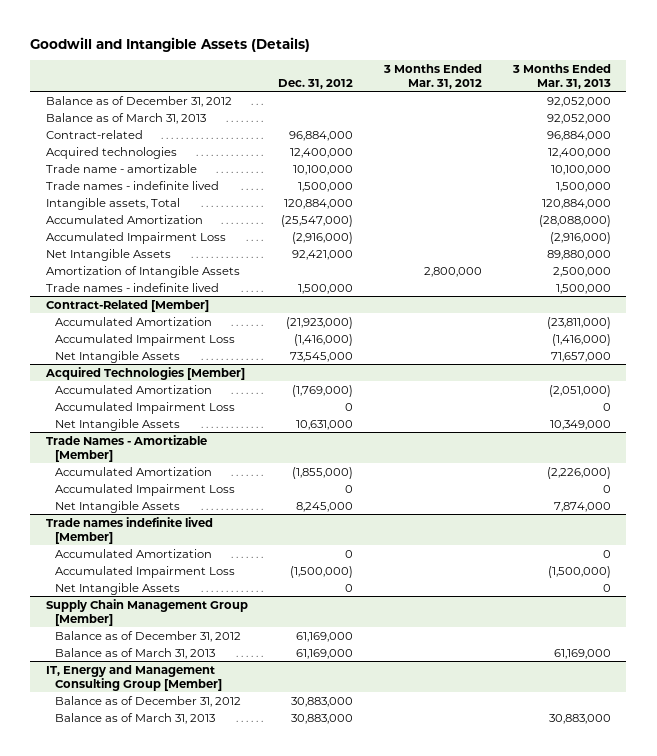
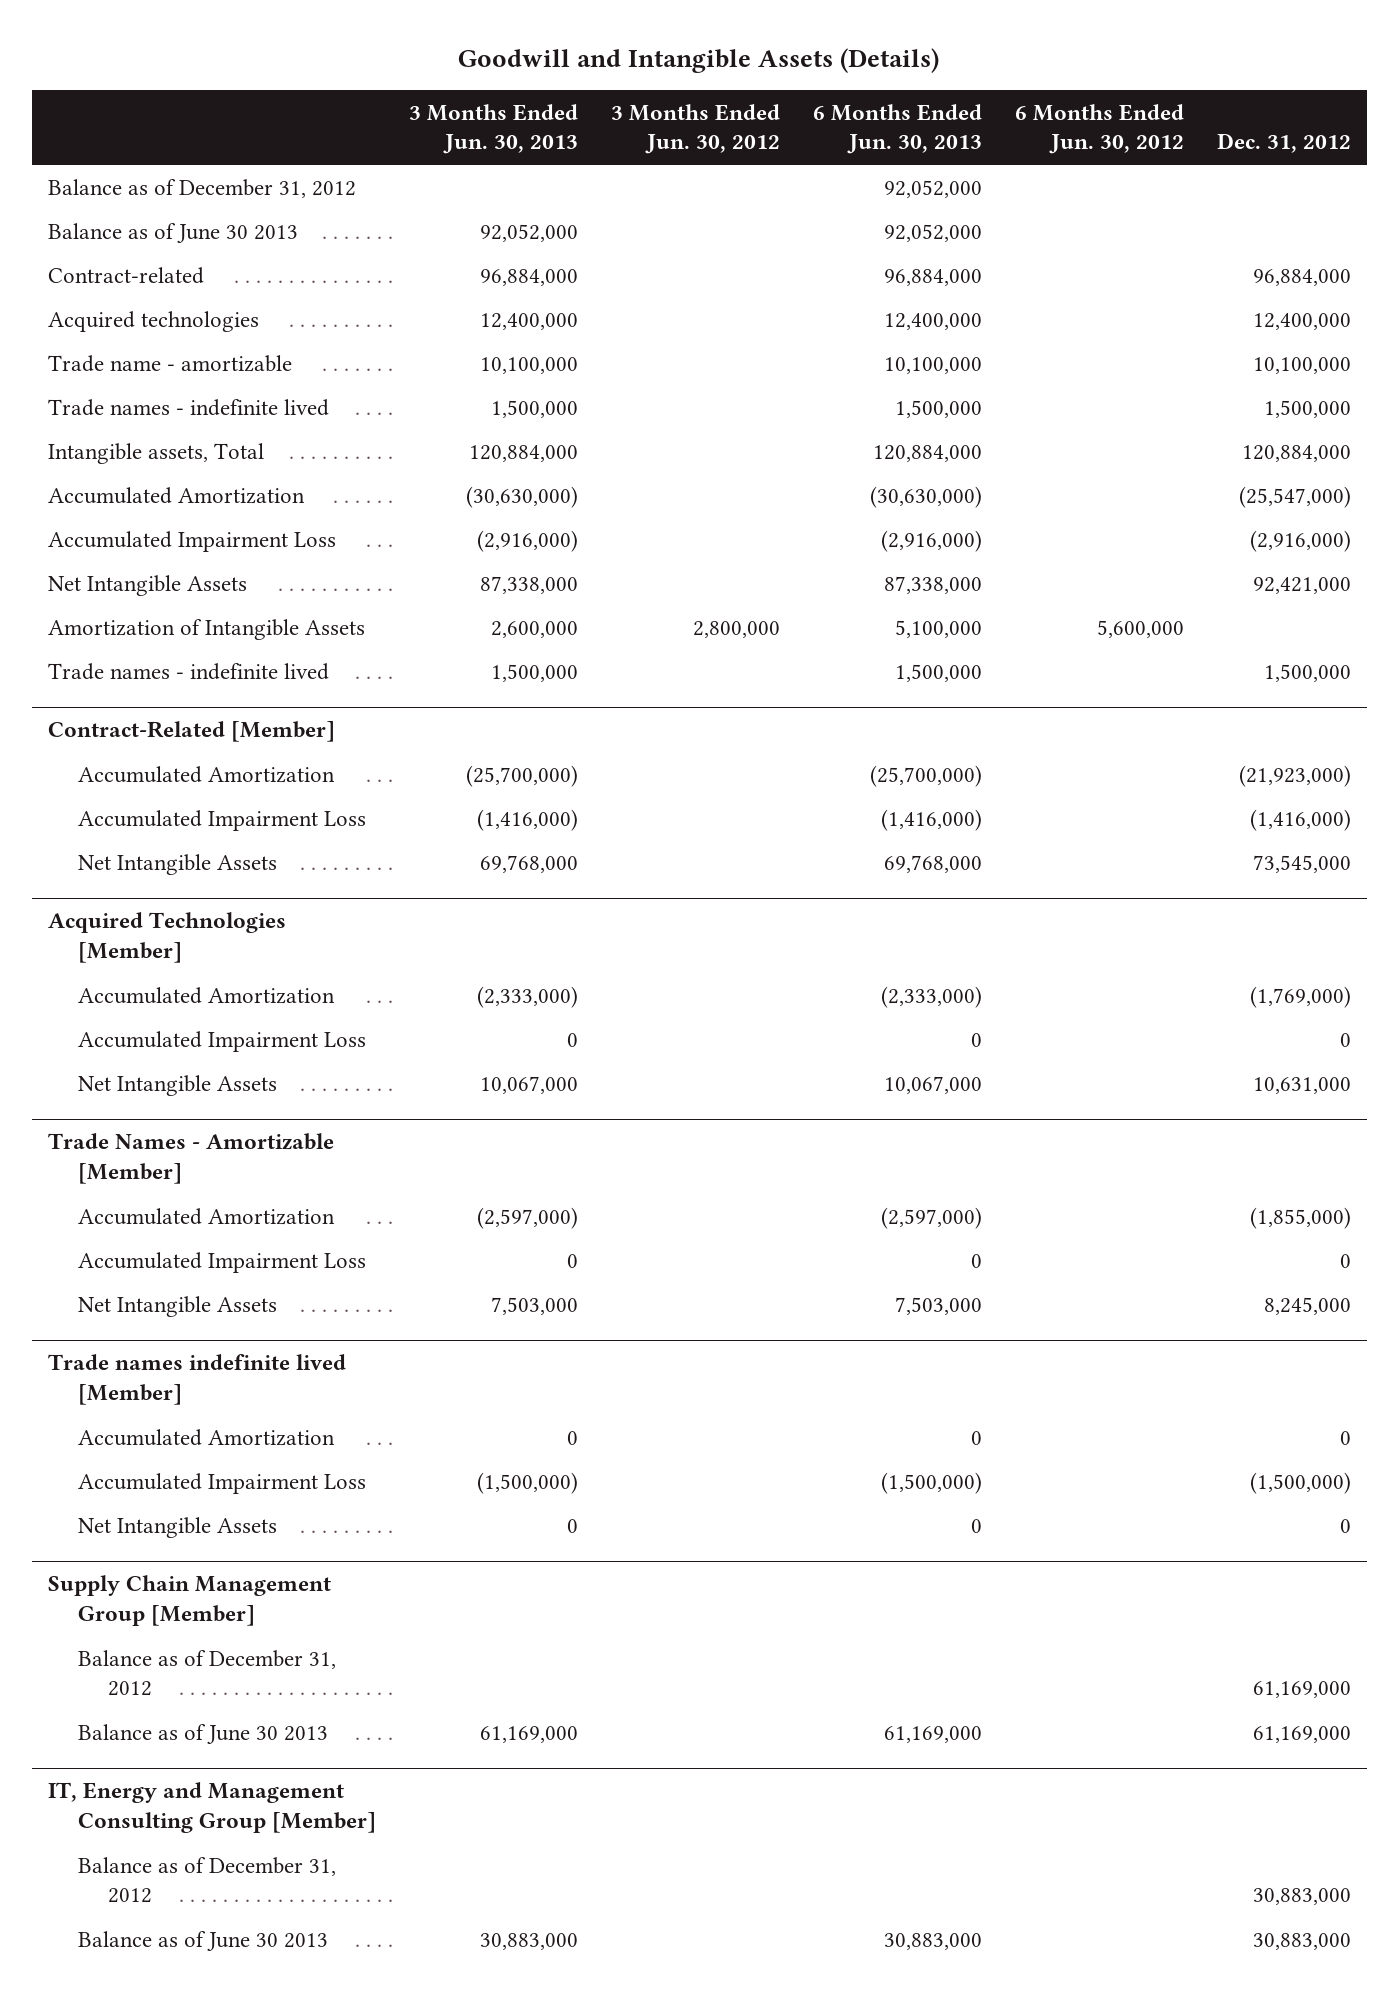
[383,63,483,89] 3 Months Ended Mar. 31, 2012 -> none
[511,63,611,89] 3 Months Ended Mar. 31, 2013 -> none
none -> [409,103,579,155] 3 Months Ended Jun. 30, 2013
none -> [610,103,780,155] 3 Months Ended Jun. 30, 2012
none -> [812,103,982,155] 6 Months Ended Jun. 30, 2013
none -> [1014,103,1184,155] 6 Months Ended Jun. 30, 2012
[45,112,206,124] Balance as of March 31, 2013 -> [47,222,298,243] Balance as of June 30 2013
[55,647,216,659] Balance as of March 31, 2013 -> [78,1723,329,1744] Balance as of June 30 2013
[55,712,216,724] Balance as of March 31, 2013 -> [78,1930,329,1951] Balance as of June 30 2013

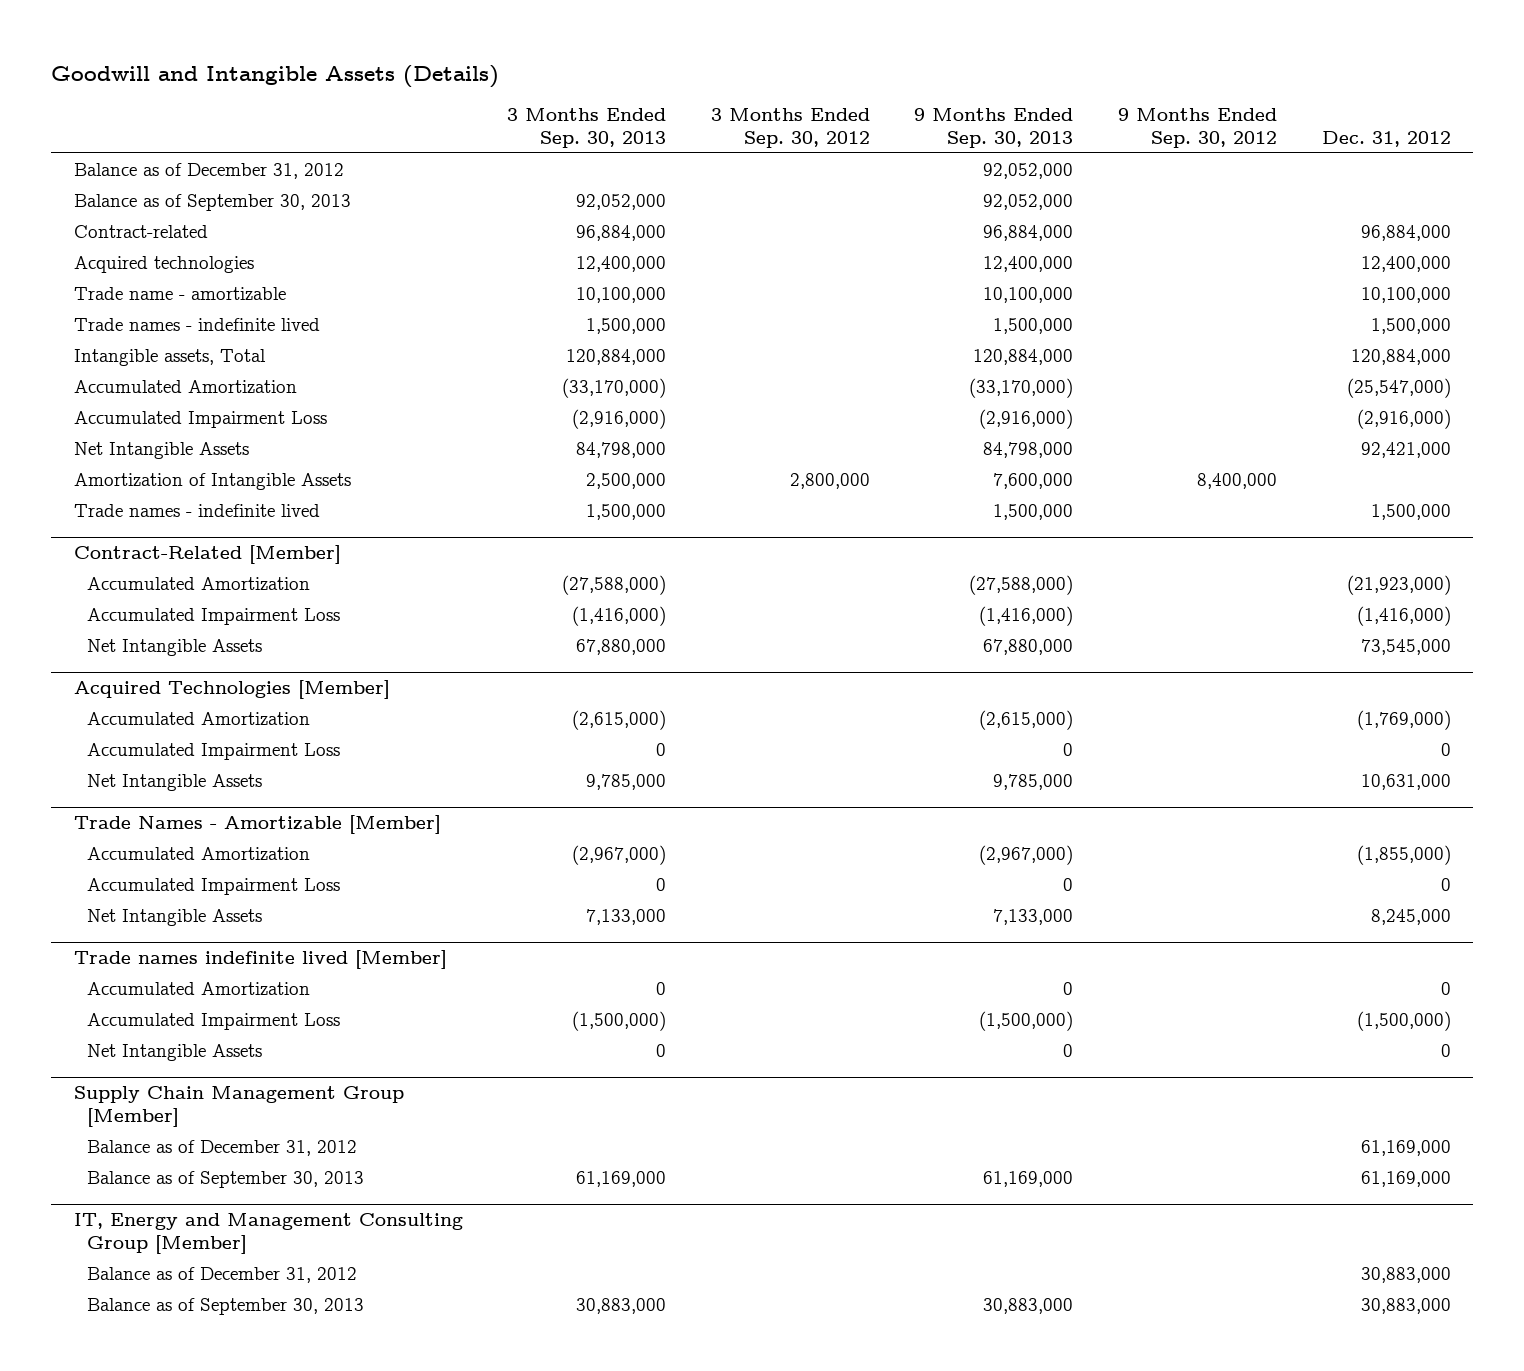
[409,103,579,155] 3 Months Ended Jun. 30, 2013 -> none
[610,103,780,155] 3 Months Ended Jun. 30, 2012 -> none
[812,103,982,155] 6 Months Ended Jun. 30, 2013 -> none
[1014,103,1184,155] 6 Months Ended Jun. 30, 2012 -> none
none -> [507,108,667,148] 3 Months Ended Sep. 30, 2013
none -> [710,108,870,148] 3 Months Ended Sep. 30, 2012
none -> [914,108,1074,148] 9 Months Ended Sep. 30, 2013
none -> [1118,108,1278,148] 9 Months Ended Sep. 30, 2012
[47,222,298,243] Balance as of June 30 2013 -> [73,193,351,211] Balance as of September 30, 2013
[78,1723,329,1744] Balance as of June 30 2013 -> [87,1170,365,1188] Balance as of September 30, 2013
[78,1930,329,1951] Balance as of June 30 2013 -> [87,1297,365,1315] Balance as of September 30, 2013

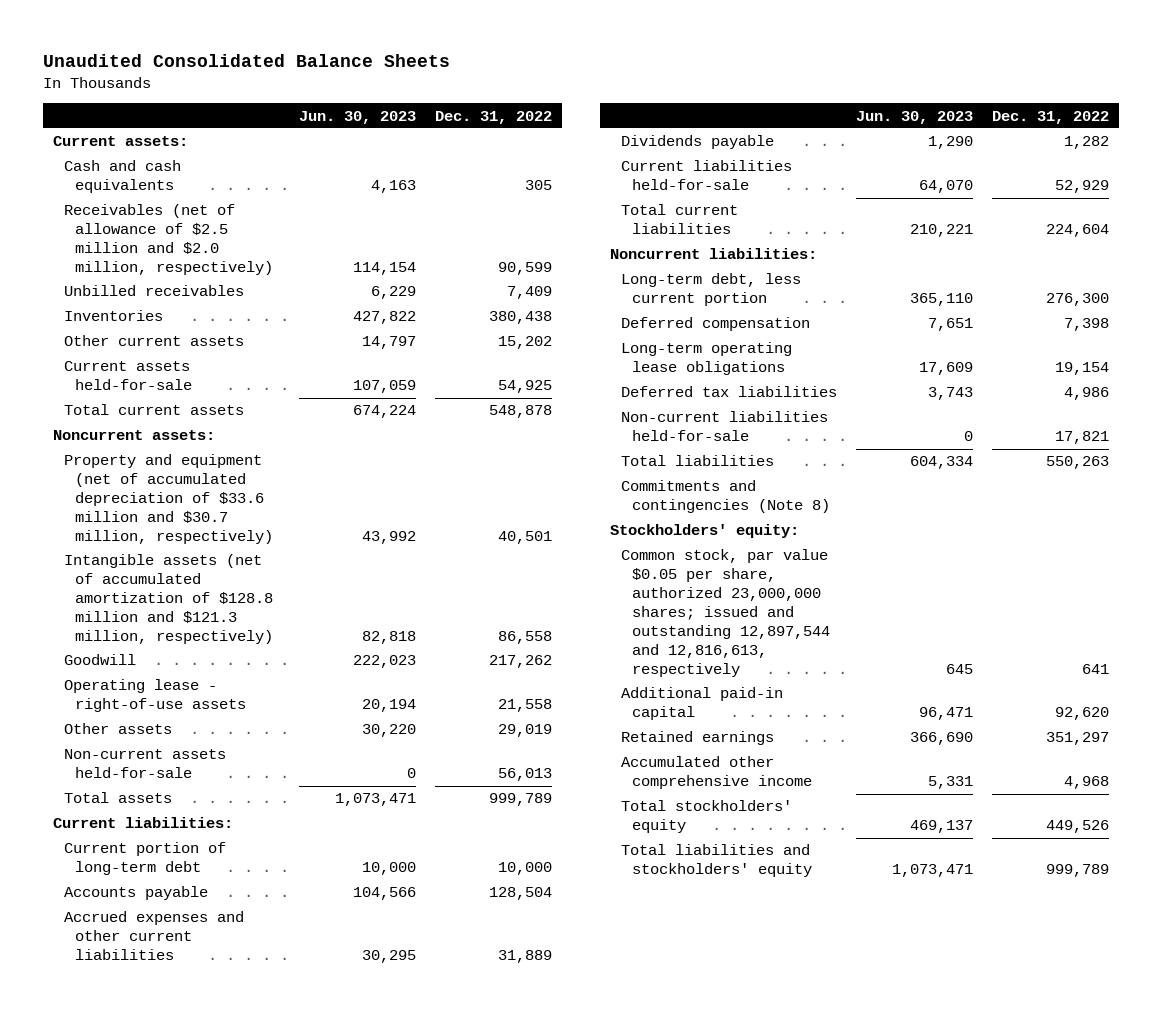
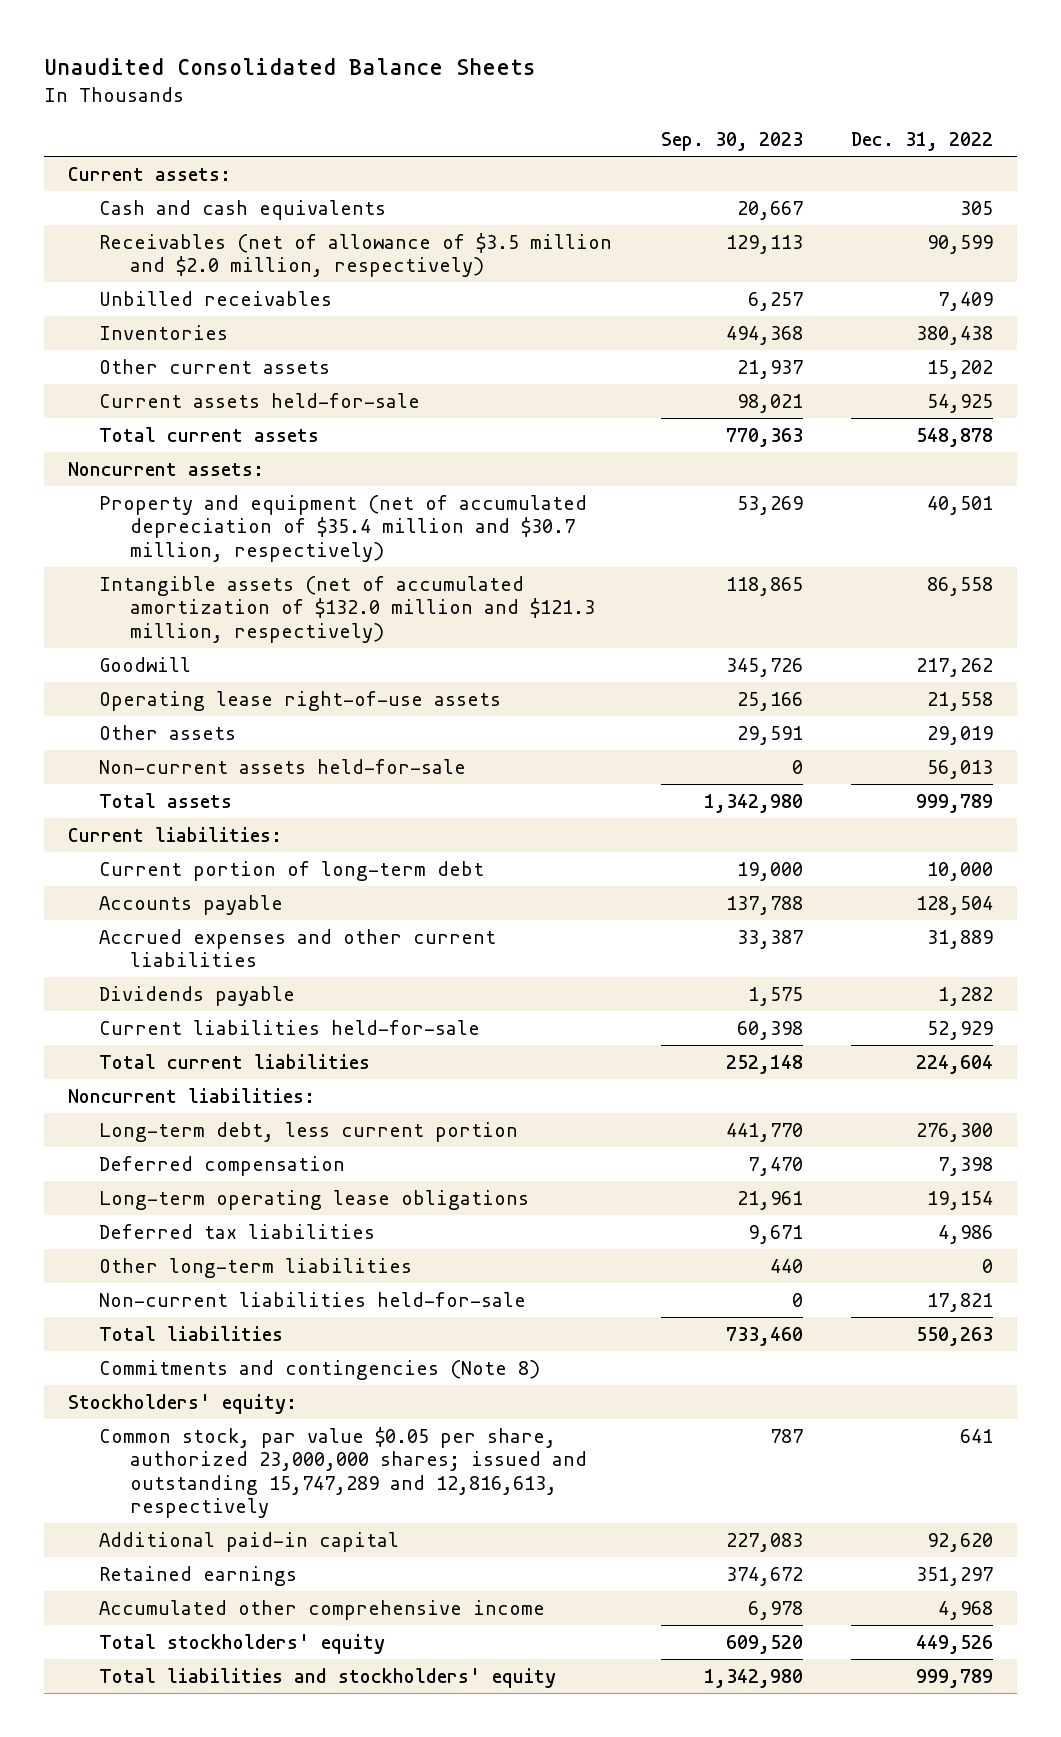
[298,110,416,124] Jun. 30, 2023 -> none
none -> [660,132,803,152] Sep. 30, 2023
[63,204,273,276] Receivables (net of allowance of $2.5 million and $2.0 million, respectively) -> [98,232,612,278] Receivables (net of allowance of $3.5 million and $2.0 million, respectively)
[63,454,273,545] Property and equipment (net of accumulated depreciation of $33.6 million and $30.7 million, respectively) -> [98,494,587,562] Property and equipment (net of accumulated depreciation of $35.4 million and $30.7 million, respectively)
[63,554,273,645] Intangible assets (net of accumulated amortization of $128.8 million and $121.3 million, respectively) -> [98,575,596,643] Intangible assets (net of accumulated amortization of $132.0 million and $121.3 million, respectively)
[63,679,246,713] Operating lease - right-of-use assets -> [98,690,501,711] Operating lease right-of-use assets
none -> [98,1257,412,1278] Other long-term liabilities
[620,549,831,677] Common stock, par value $0.05 per share, authorized 23,000,000 shares; issued and outstanding 12,897,544 and 12,816,613, respectively -> [98,1426,588,1519] Common stock, par value $0.05 per share, authorized 23,000,000 shares; issued and outstanding 15,747,289 and 12,816,613, respectively

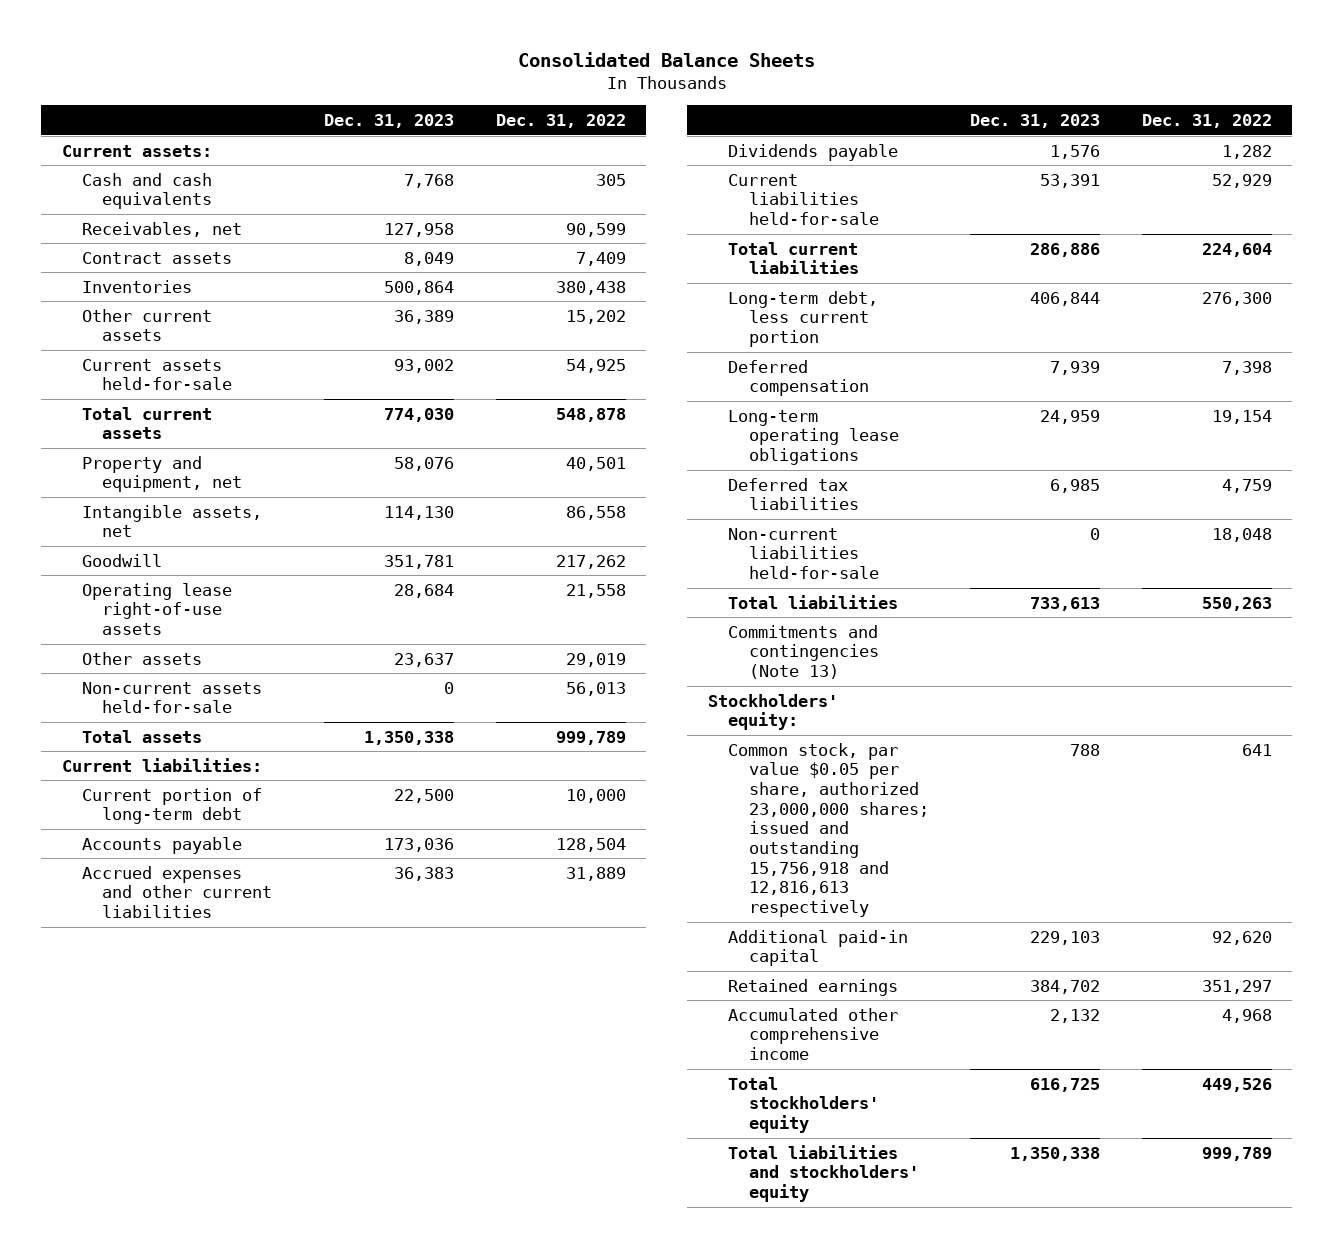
[43,57,536,75] Unaudited Consolidated Balance Sheets -> [517,51,815,67] Consolidated Balance Sheets
[660,132,803,152] Sep. 30, 2023 -> none
none -> [324,114,455,129] Dec. 31, 2023
[98,232,612,278] Receivables (net of allowance of $3.5 million and $2.0 million, respectively) -> [82,221,243,237] Receivables, net
[98,290,332,306] Unbilled receivables -> [82,251,233,264] Contract assets
[67,461,264,476] Noncurrent assets: -> none
[98,494,587,562] Property and equipment (net of accumulated depreciation of $35.4 million and $30.7 million, respectively) -> [82,455,243,493] Property and equipment, net
[98,575,596,643] Intangible assets (net of accumulated amortization of $132.0 million and $121.3 million, respectively) -> [82,504,263,538] Intangible assets, net
[67,1087,315,1103] Noncurrent liabilities: -> none
[98,1257,412,1278] Other long-term liabilities -> none
[938,1224,994,1244] 4,986 -> [1221,478,1272,493] 4,759
[927,1292,994,1312] 17,821 -> [1211,527,1272,542] 18,048
[98,1359,540,1380] Commitments and contingencies (Note 8) -> [728,624,879,679] Commitments and contingencies (Note 13)
[98,1426,588,1519] Common stock, par value $0.05 per share, authorized 23,000,000 shares; issued and outstanding 15,747,289 and 12,816,613, respectively -> [728,742,929,918] Common stock, par value $0.05 per share, authorized 23,000,000 shares; issued and outstanding 15,756,918 and 12,816,613 respectively

